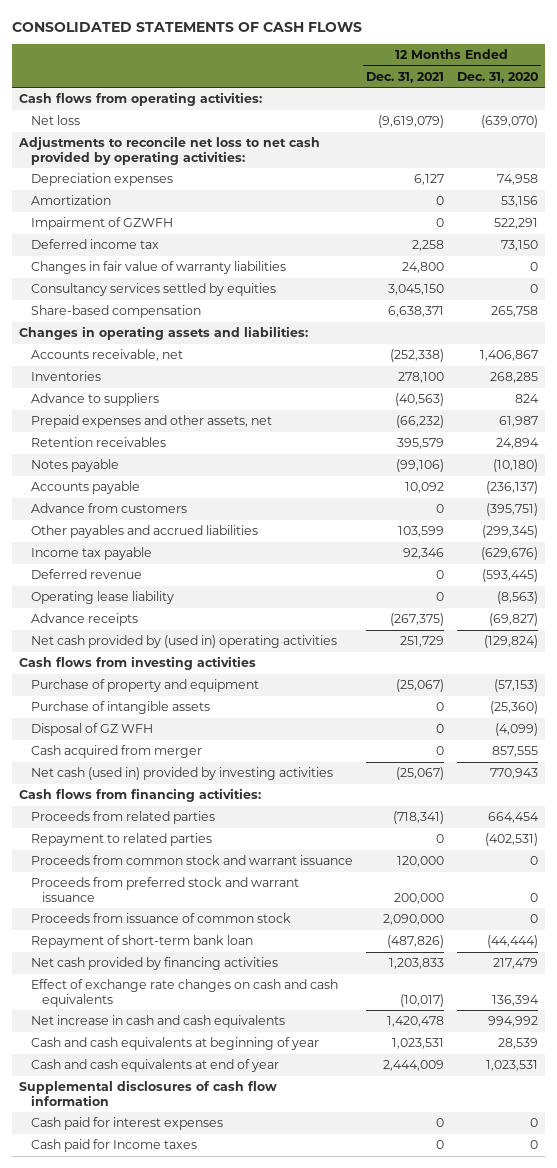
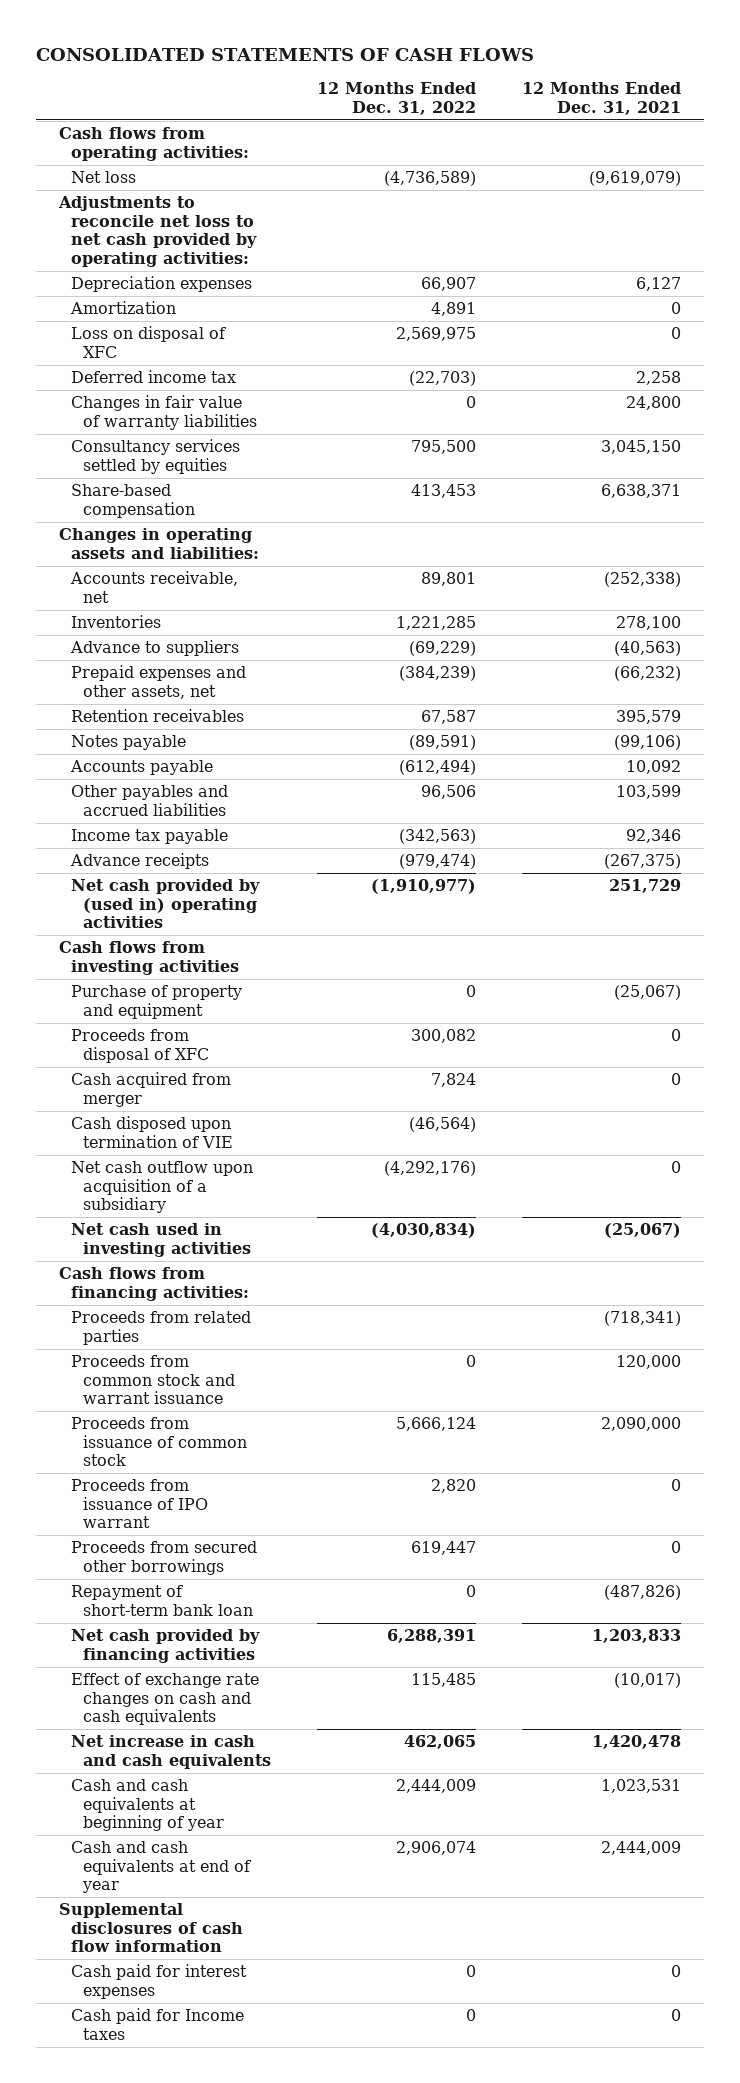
[457,71,539,83] Dec. 31, 2020 -> none
none -> [317,82,477,115] 12 Months Ended Dec. 31, 2022
[30,217,173,231] Impairment of GZWFH -> none
none -> [71,326,227,358] Loss on disposal of XFC
[30,503,187,514] Advance from customers -> none
[30,569,142,580] Deferred revenue -> none
[30,591,174,605] Operating lease liability -> none
[30,701,210,715] Purchase of intangible assets -> none
[30,723,153,737] Disposal of GZ WFH -> none
none -> [71,1029,210,1063] Proceeds from disposal of XFC
none -> [71,1116,234,1148] Cash disposed upon termination of VIE
none -> [71,1161,254,1214] Net cash outflow upon acquisition of a subsidiary
[30,767,333,781] Net cash (used in) provided by investing activities -> [71,1223,252,1257] Net cash used in investing activities
[30,833,212,847] Repayment to related parties -> none
[30,877,299,902] Proceeds from preferred stock and warrant issuance -> none
none -> [71,1479,209,1529] Proceeds from issuance of IPO warrant
none -> [71,1541,258,1575] Proceeds from secured other borrowings

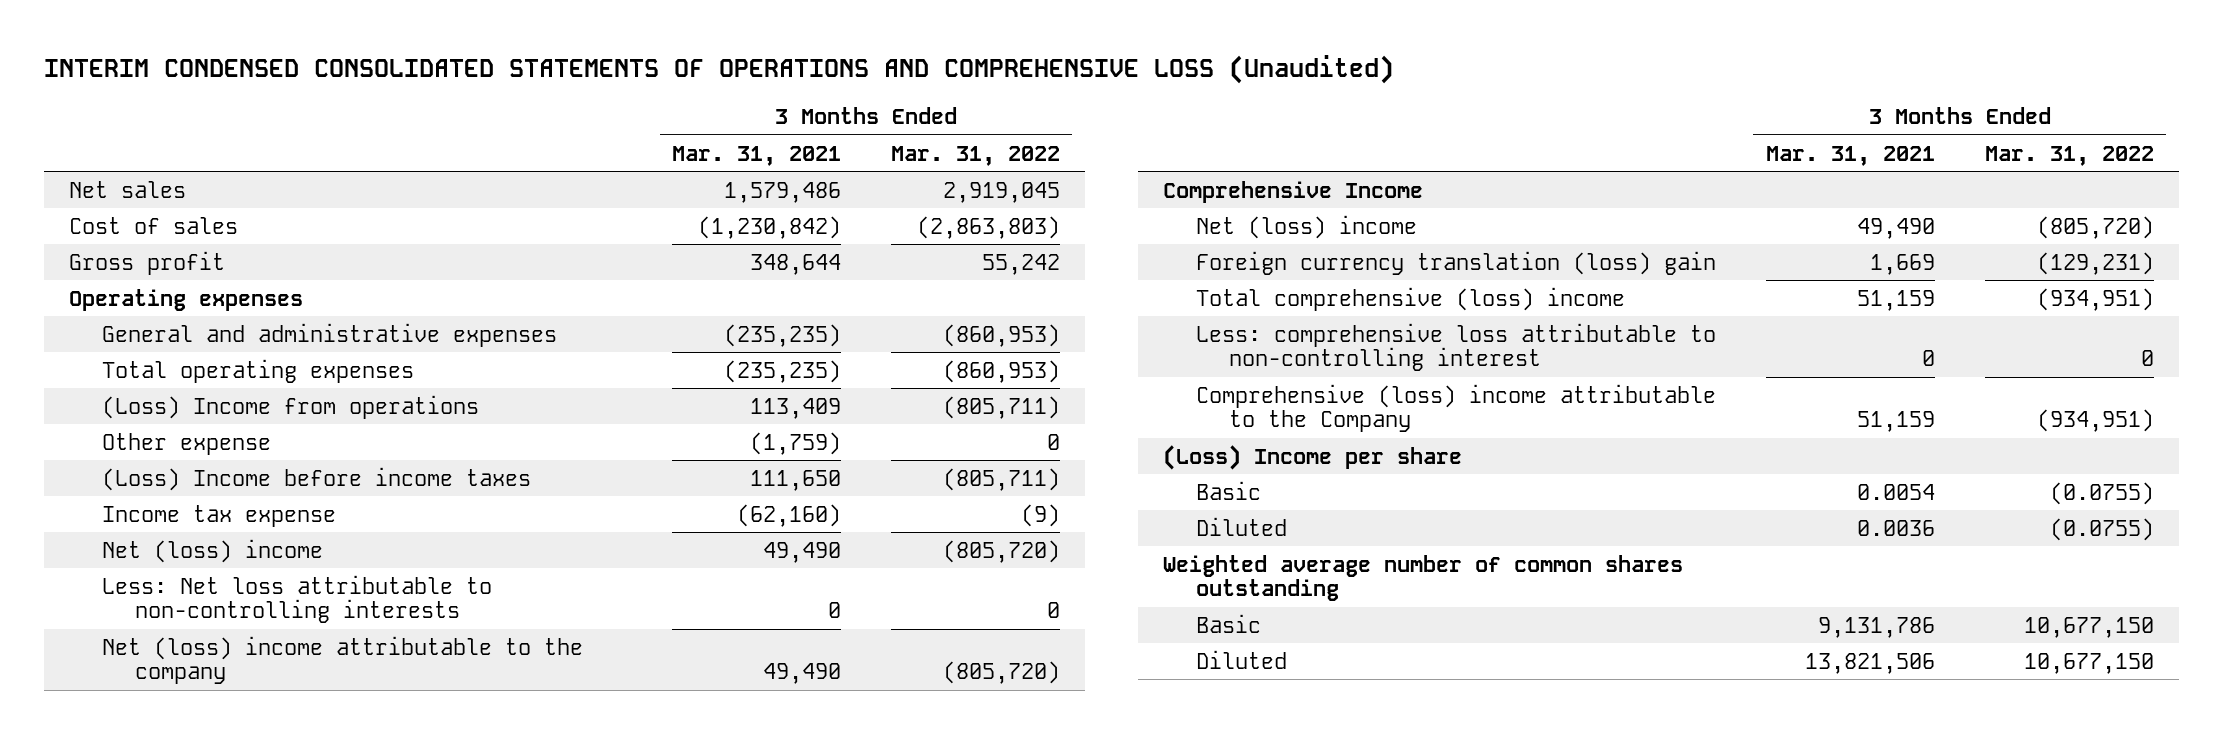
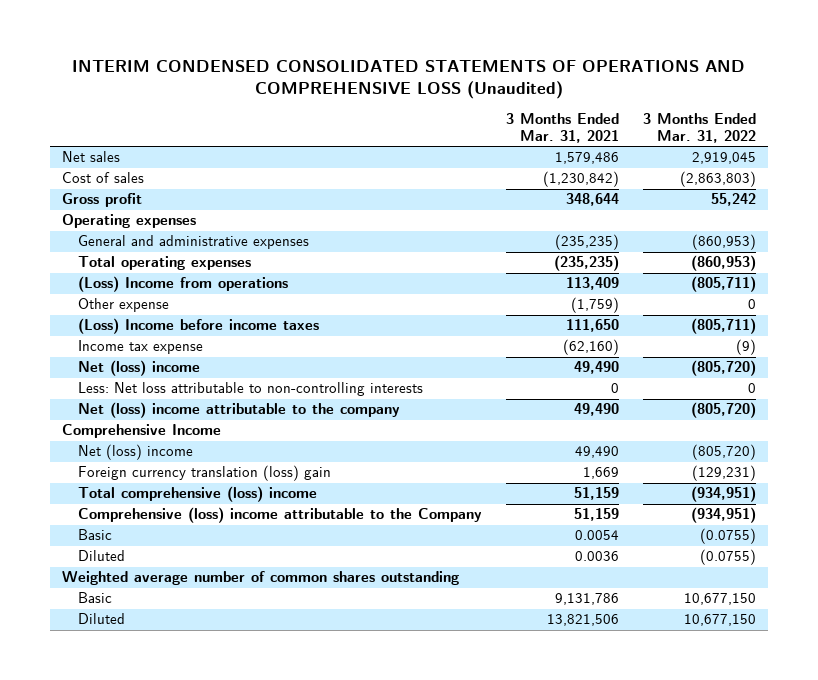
[1195,322,1716,372] Less: comprehensive loss attributable to non-controlling interest -> none
[1162,444,1462,470] (Loss) Income per share -> none

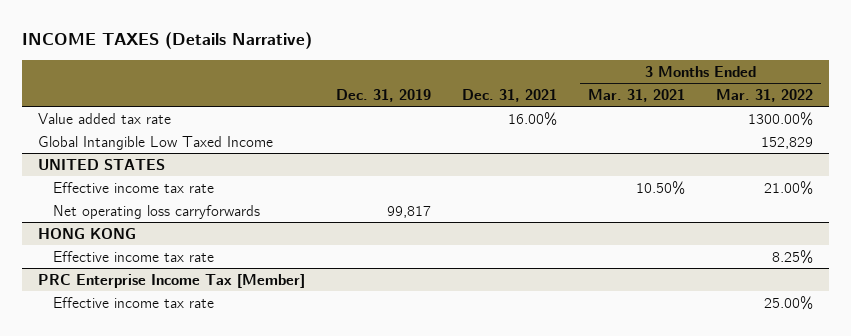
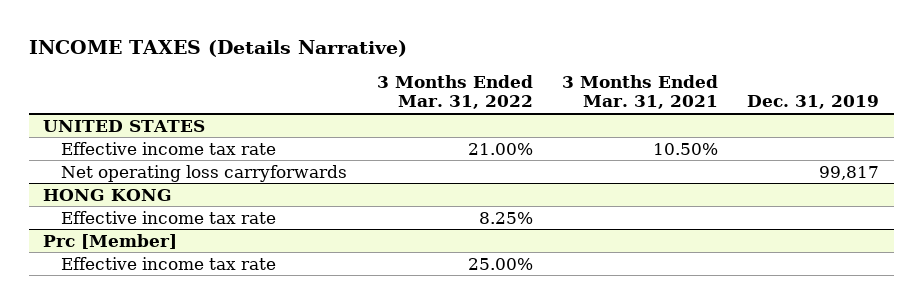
[461,88,557,102] Dec. 31, 2021 -> none
[37,112,171,124] Value added tax rate -> none
[37,135,273,150] Global Intangible Low Taxed Income -> none
[37,273,305,288] PRC Enterprise Income Tax [Member] -> [43,233,178,249] Prc [Member]

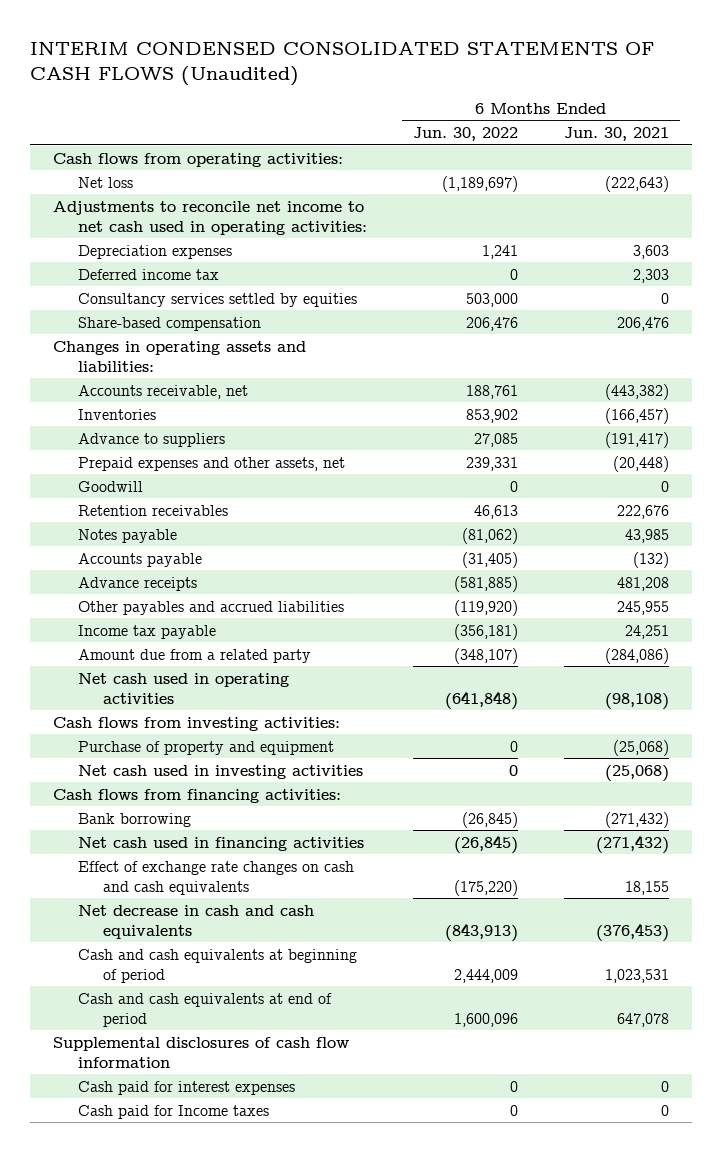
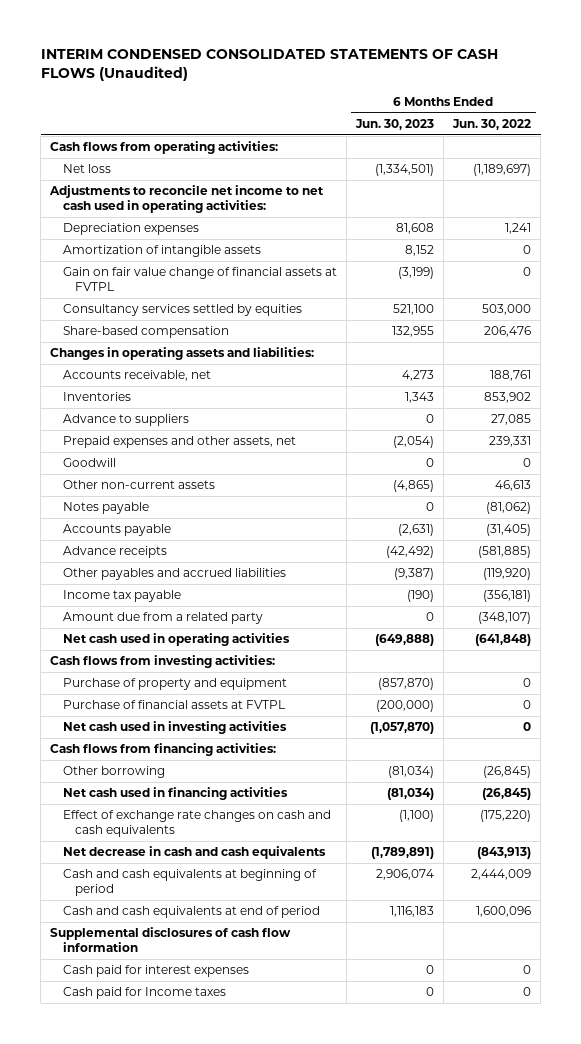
[563,127,669,142] Jun. 30, 2021 -> none
none -> [354,118,434,130] Jun. 30, 2023
[78,268,220,280] Deferred income tax -> none
none -> [62,245,261,258] Amortization of intangible assets
none -> [62,267,337,291] Gain on fair value change of financial assets at FVTPL
[78,504,229,516] Retention receivables -> [62,480,215,490] Other non-current assets
none -> [62,700,285,710] Purchase of financial assets at FVTPL
[78,812,192,827] Bank borrowing -> [62,766,165,779] Other borrowing

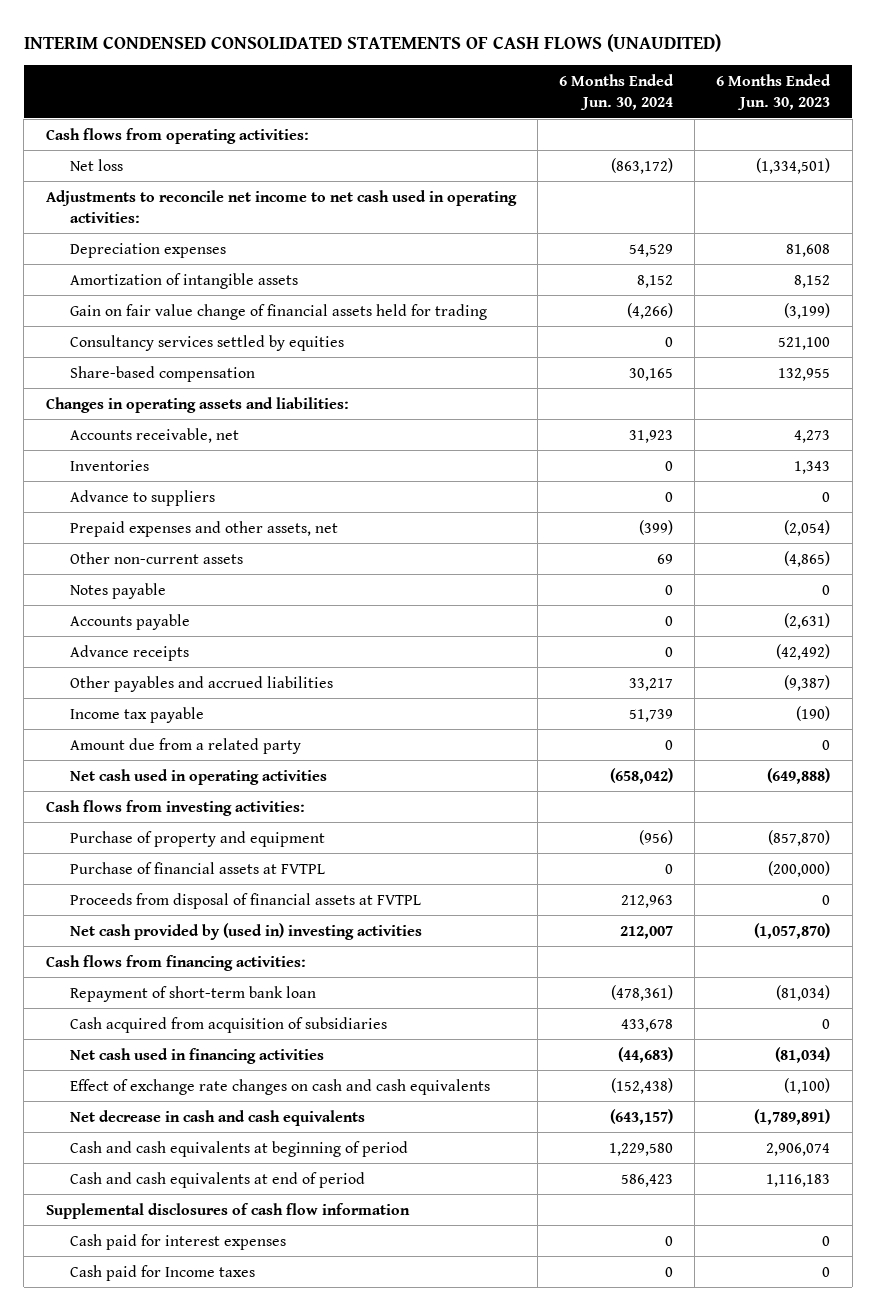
[40,49,498,82] INTERIM CONDENSED CONSOLIDATED STATEMENTS OF CASH FLOWS (Unaudited) -> [23,34,721,53] INTERIM CONDENSED CONSOLIDATED STATEMENTS OF CASH FLOWS (UNAUDITED)
[451,118,531,130] Jun. 30, 2022 -> none
none -> [559,74,675,110] 6 Months Ended Jun. 30, 2024
[62,267,337,291] Gain on fair value change of financial assets at FVTPL -> [69,303,487,320] Gain on fair value change of financial assets held for trading
[62,458,116,468] Goodwill -> none
none -> [69,892,421,909] Proceeds from disposal of financial assets at FVTPL
[62,721,287,735] Net cash used in investing activities -> [69,922,422,940] Net cash provided by (used in) investing activities
[62,766,165,779] Other borrowing -> [69,985,316,1002] Repayment of short-term bank loan
none -> [69,1016,387,1033] Cash acquired from acquisition of subsidiaries

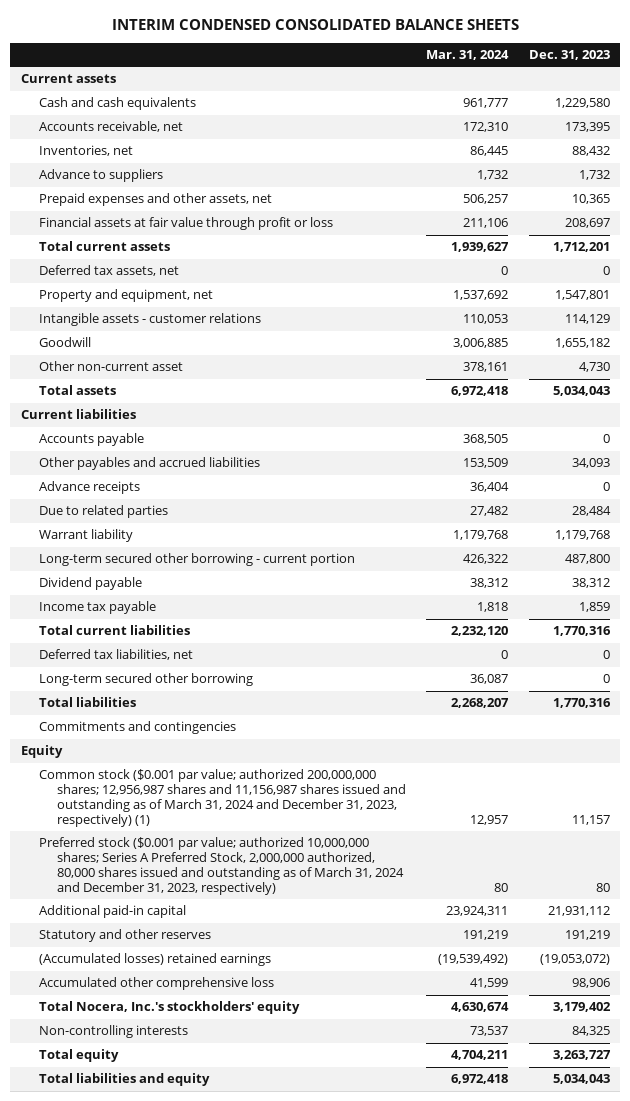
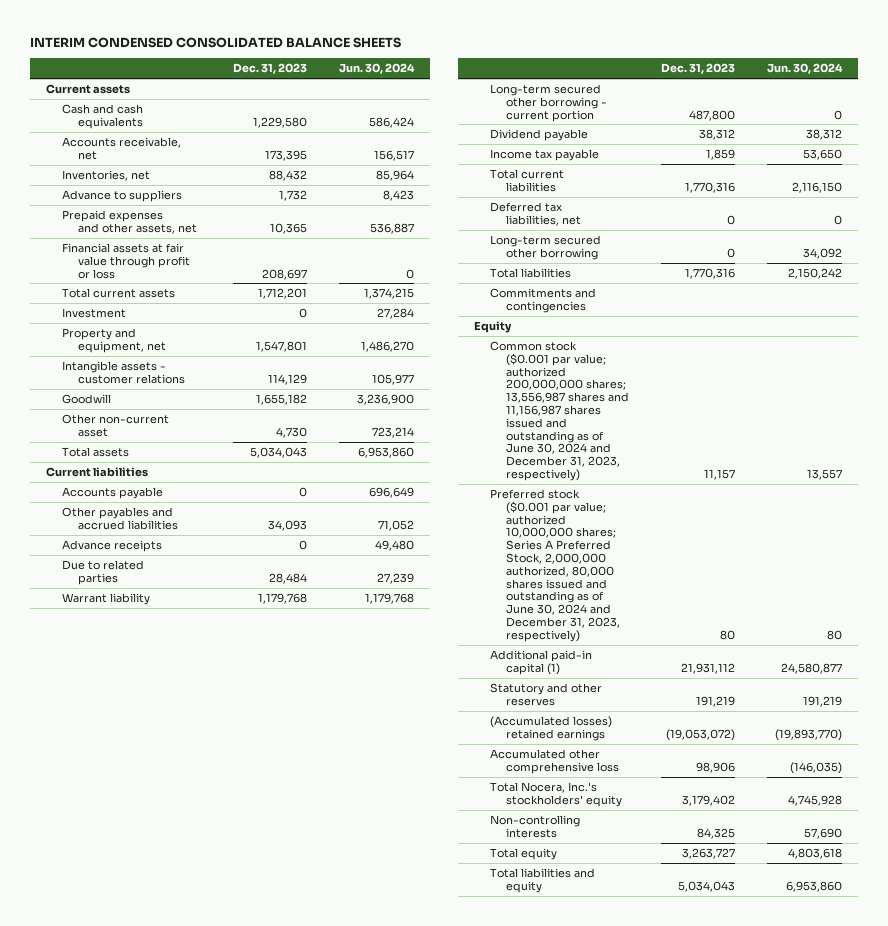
[426,50,510,61] Mar. 31, 2024 -> none
none -> [339,63,416,75] Jun. 30, 2024
[38,265,179,277] Deferred tax assets, net -> none
none -> [62,307,127,318] Investment
[38,769,406,827] Common stock ($0.001 par value; authorized 200,000,000 shares; 12,956,987 shares and 11,156,987 shares issued and outstanding as of March 31, 2024 and December 31, 2023, respectively) (1) -> [489,340,629,482] Common stock ($0.001 par value; authorized 200,000,000 shares; 13,556,987 shares and 11,156,987 shares issued and outstanding as of June 30, 2024 and December 31, 2023, respectively)
[38,837,404,895] Preferred stock ($0.001 par value; authorized 10,000,000 shares; Series A Preferred Stock, 2,000,000 authorized, 80,000 shares issued and outstanding as of March 31, 2024 and December 31, 2023, respectively) -> [489,488,620,642] Preferred stock ($0.001 par value; authorized 10,000,000 shares; Series A Preferred Stock, 2,000,000 authorized, 80,000 shares issued and outstanding as of June 30, 2024 and December 31, 2023, respectively)
[38,905,186,919] Additional paid-in capital -> [489,649,592,675] Additional paid-in capital (1)

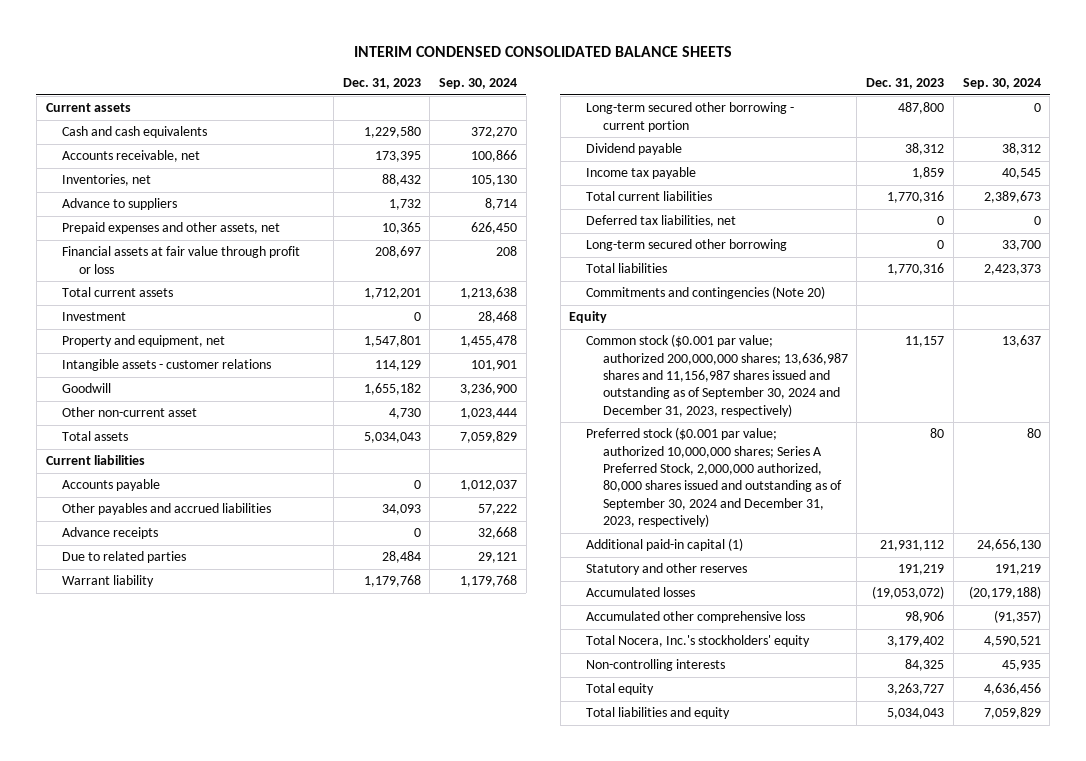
[339,63,416,75] Jun. 30, 2024 -> none
none -> [439,78,518,90] Sep. 30, 2024
[489,287,596,313] Commitments and contingencies -> [585,286,825,300] Commitments and contingencies (Note 20)
[489,340,629,482] Common stock ($0.001 par value; authorized 200,000,000 shares; 13,556,987 shares and 11,156,987 shares issued and outstanding as of June 30, 2024 and December 31, 2023, respectively) -> [585,334,848,417] Common stock ($0.001 par value; authorized 200,000,000 shares; 13,636,987 shares and 11,156,987 shares issued and outstanding as of September 30, 2024 and December 31, 2023, respectively)
[489,488,620,642] Preferred stock ($0.001 par value; authorized 10,000,000 shares; Series A Preferred Stock, 2,000,000 authorized, 80,000 shares issued and outstanding as of June 30, 2024 and December 31, 2023, respectively) -> [585,427,842,528] Preferred stock ($0.001 par value; authorized 10,000,000 shares; Series A Preferred Stock, 2,000,000 authorized, 80,000 shares issued and outstanding as of September 30, 2024 and December 31, 2023, respectively)
[489,715,612,741] (Accumulated losses) retained earnings -> [585,587,695,598] Accumulated losses

